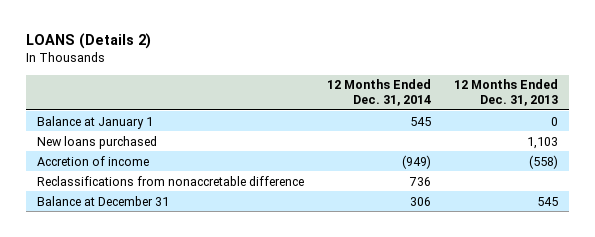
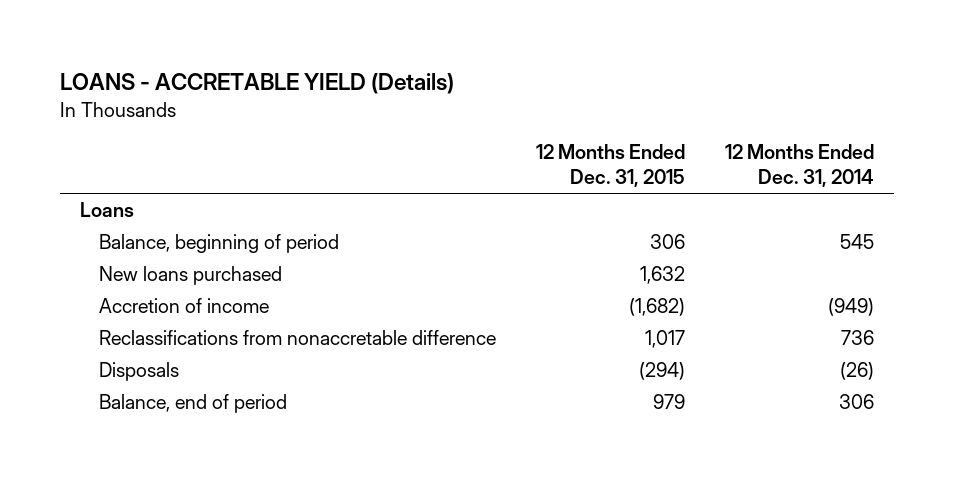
[25,33,151,50] LOANS (Details 2) -> [59,73,454,95] LOANS - ACCRETABLE YIELD (Details)
[453,79,558,106] 12 Months Ended Dec. 31, 2013 -> none
none -> [536,144,686,188] 12 Months Ended Dec. 31, 2015
none -> [79,202,134,218] Loans
[37,115,154,129] Balance at January 1 -> [98,234,339,254] Balance, beginning of period
none -> [98,362,179,382] Disposals
[37,195,170,206] Balance at December 31 -> [98,394,287,414] Balance, end of period

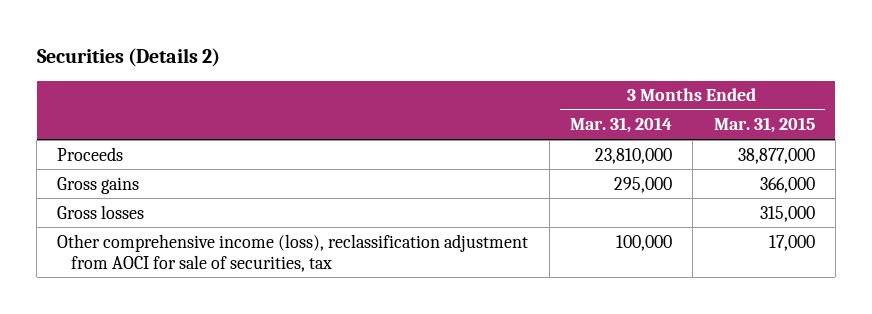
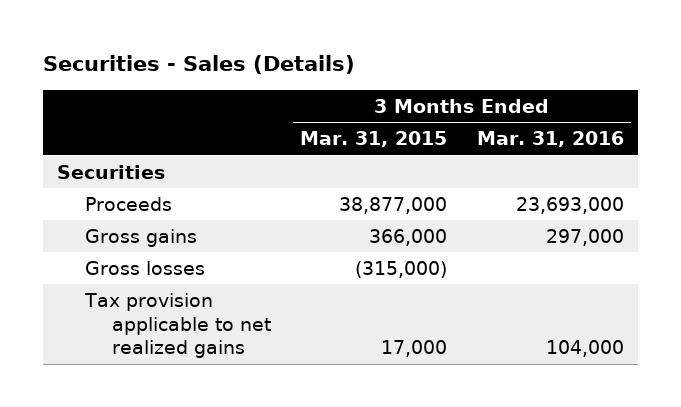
[36,48,220,68] Securities (Details 2) -> [42,55,355,75] Securities - Sales (Details)
[569,117,672,134] Mar. 31, 2014 -> none
none -> [476,131,624,148] Mar. 31, 2016
none -> [57,164,166,179] Securities
[759,205,815,222] 315,000 -> [355,260,448,278] (315,000)
[57,233,529,272] Other comprehensive income (loss), reclassification adjustment from AOCI for sale of securities, tax -> [83,292,272,359] Tax provision applicable to net realized gains

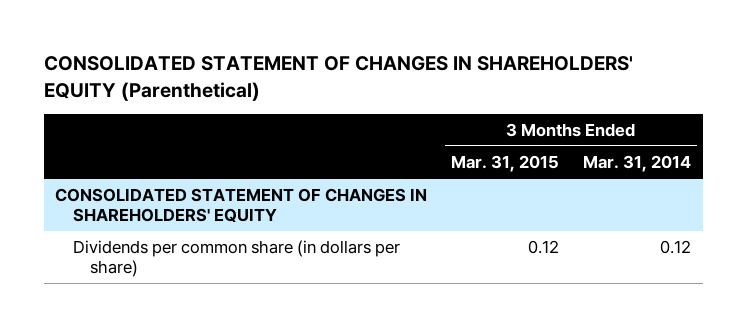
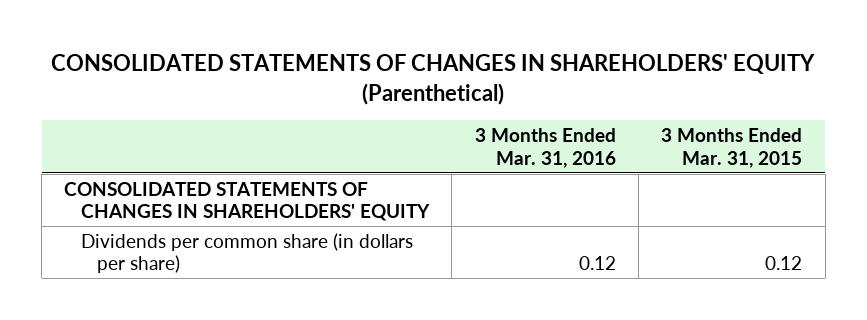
[43,56,633,101] CONSOLIDATED STATEMENT OF CHANGES IN SHAREHOLDERS' EQUITY (Parenthetical) -> [51,54,816,106] CONSOLIDATED STATEMENTS OF CHANGES IN SHAREHOLDERS' EQUITY (Parenthetical)
[583,155,692,173] Mar. 31, 2014 -> none
none -> [474,128,616,168] 3 Months Ended Mar. 31, 2016
[55,188,428,223] CONSOLIDATED STATEMENT OF CHANGES IN SHAREHOLDERS' EQUITY -> [64,181,430,222] CONSOLIDATED STATEMENTS OF CHANGES IN SHAREHOLDERS' EQUITY

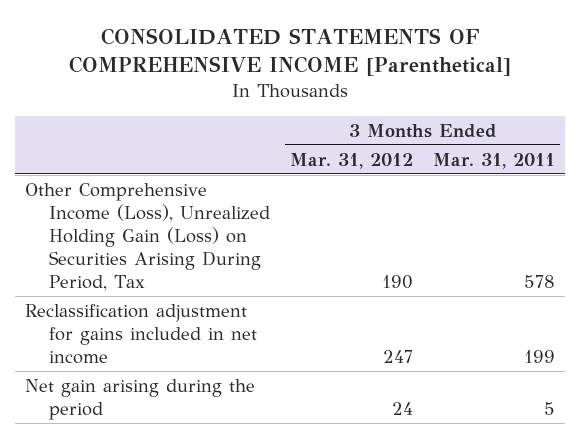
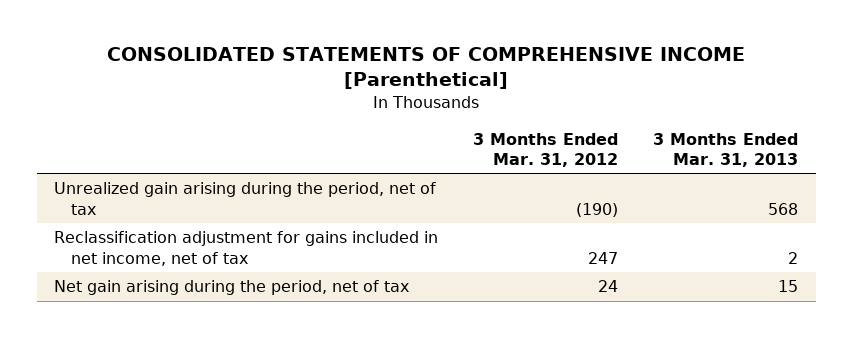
[433,152,556,169] Mar. 31, 2011 -> none
none -> [653,132,799,167] 3 Months Ended Mar. 31, 2013
[25,182,270,291] Other Comprehensive Income (Loss), Unrealized Holding Gain (Loss) on Securities Arising During Period, Tax -> [54,182,437,215] Unrealized gain arising during the period, net of tax
[381,274,413,289] 190 -> [576,202,619,217] (190)
[25,303,257,364] Reclassification adjustment for gains included in net income -> [54,231,439,266] Reclassification adjustment for gains included in net income, net of tax
[25,378,256,420] Net gain arising during the period -> [54,280,410,296] Net gain arising during the period, net of tax

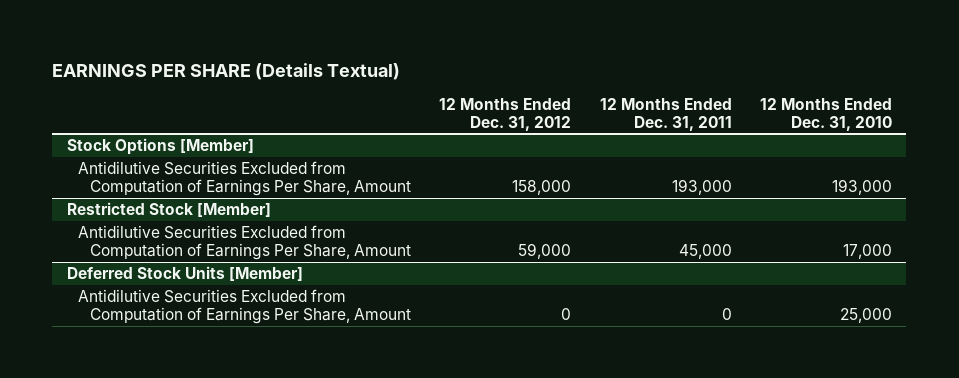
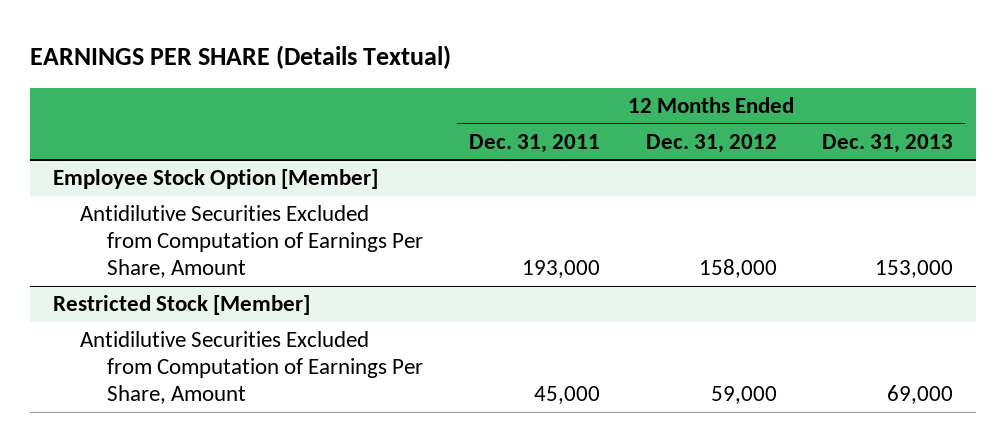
[760,97,893,131] 12 Months Ended Dec. 31, 2010 -> none
none -> [822,133,954,153] Dec. 31, 2013
[66,138,254,156] Stock Options [Member] -> [52,169,378,190] Employee Stock Option [Member]
[66,266,303,282] Deferred Stock Units [Member] -> none
[78,289,411,325] Antidilutive Securities Excluded from Computation of Earnings Per Share, Amount -> none

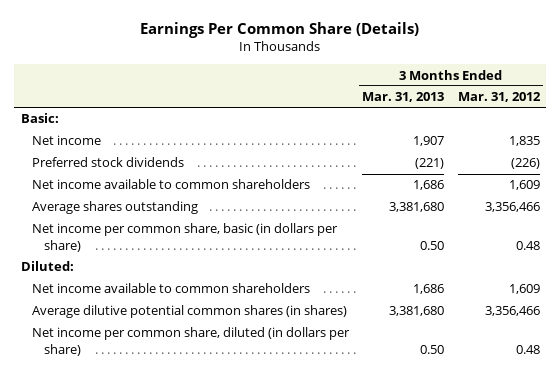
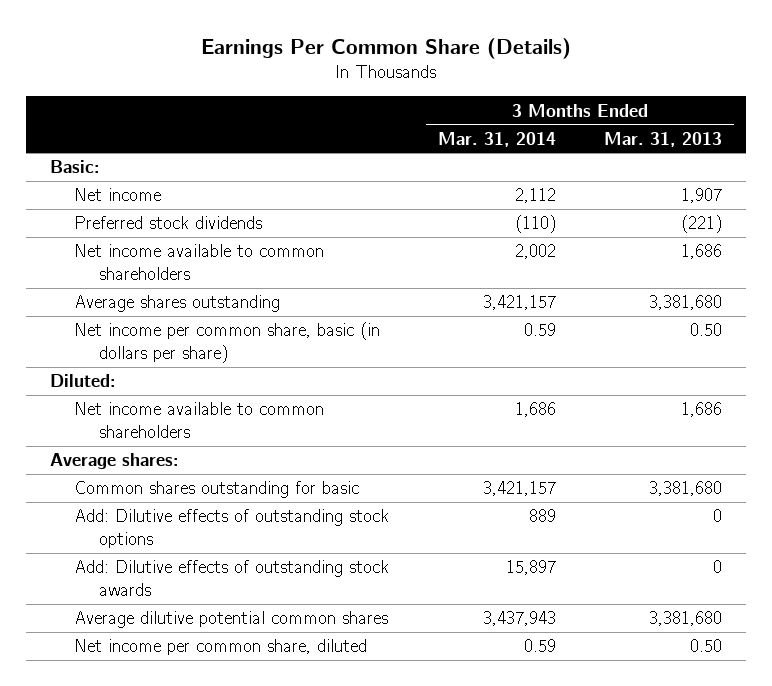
[457,92,541,103] Mar. 31, 2012 -> none
none -> [437,131,556,147] Mar. 31, 2014
none -> [50,453,180,470] Average shares:
none -> [74,481,360,499] Common shares outstanding for basic
none -> [74,509,390,548] Add: Dilutive effects of outstanding stock options
none -> [74,560,390,596] Add: Dilutive effects of outstanding stock awards
[32,305,348,319] Average dilutive potential common shares (in shares) -> [74,611,389,629] Average dilutive potential common shares
[32,327,351,357] Net income per common share, diluted (in dollars per share) -> [74,639,368,656] Net income per common share, diluted

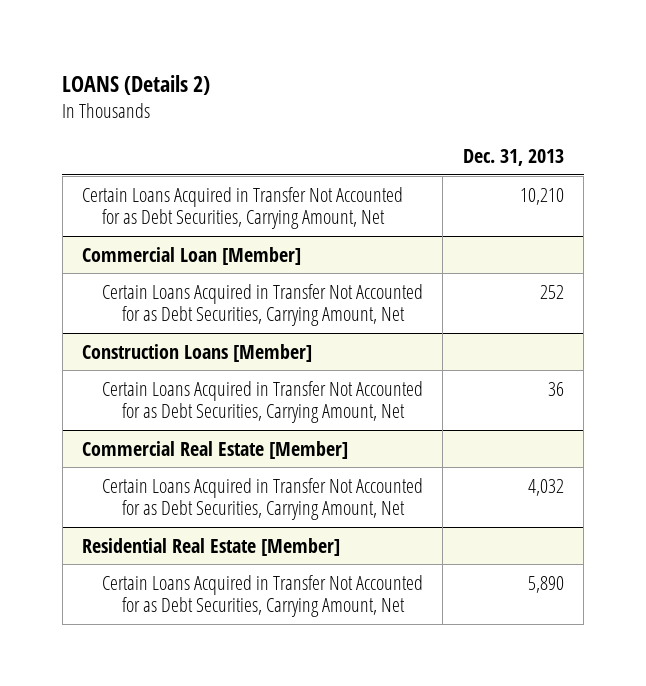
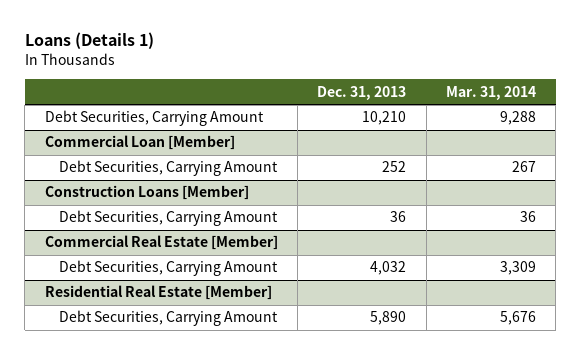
[62,75,211,96] LOANS (Details 2) -> [24,32,154,50] Loans (Details 1)
none -> [445,85,536,100] Mar. 31, 2014
[82,186,404,230] Certain Loans Acquired in Transfer Not Accounted for as Debt Securities, Carrying Amount, Net -> [44,110,264,127] Debt Securities, Carrying Amount
[102,283,424,327] Certain Loans Acquired in Transfer Not Accounted for as Debt Securities, Carrying Amount, Net -> [59,160,279,177] Debt Securities, Carrying Amount
[102,380,424,424] Certain Loans Acquired in Transfer Not Accounted for as Debt Securities, Carrying Amount, Net -> [59,210,279,227] Debt Securities, Carrying Amount
[102,477,424,521] Certain Loans Acquired in Transfer Not Accounted for as Debt Securities, Carrying Amount, Net -> [59,260,279,277] Debt Securities, Carrying Amount
[102,574,424,618] Certain Loans Acquired in Transfer Not Accounted for as Debt Securities, Carrying Amount, Net -> [59,310,279,327] Debt Securities, Carrying Amount

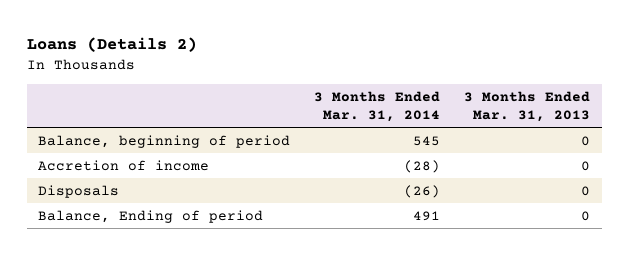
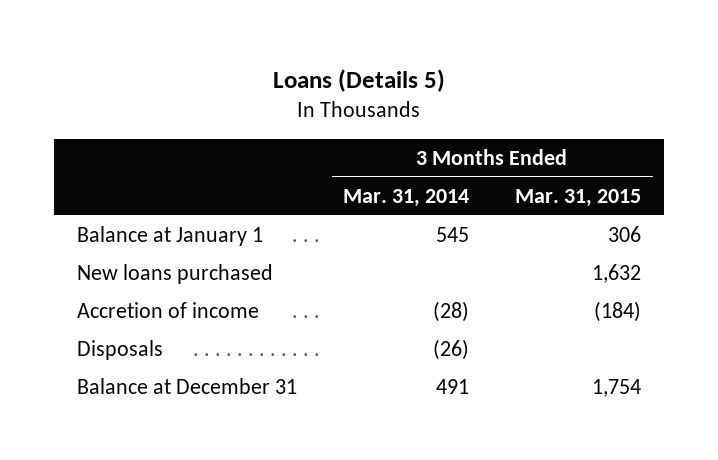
[26,37,197,53] Loans (Details 2) -> [273,68,446,92] Loans (Details 5)
[463,90,590,122] 3 Months Ended Mar. 31, 2013 -> none
none -> [515,188,642,207] Mar. 31, 2015
[38,134,291,148] Balance, beginning of period -> [77,226,264,247] Balance at January 1
none -> [77,264,274,285] New loans purchased
[38,209,264,223] Balance, Ending of period -> [77,378,298,395] Balance at December 31

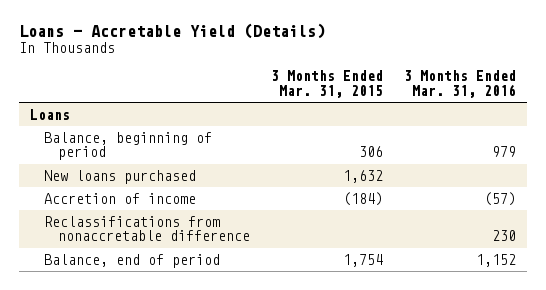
[273,68,446,92] Loans (Details 5) -> [19,23,326,40] Loans - Accretable Yield (Details)
[343,188,470,207] Mar. 31, 2014 -> none
none -> [404,70,517,98] 3 Months Ended Mar. 31, 2016
none -> [29,108,70,120] Loans
[77,226,264,247] Balance at January 1 -> [43,131,212,161] Balance, beginning of period
[77,340,164,361] Disposals -> none
none -> [43,215,250,242] Reclassifications from nonaccretable difference
[77,378,298,395] Balance at December 31 -> [43,253,220,268] Balance, end of period

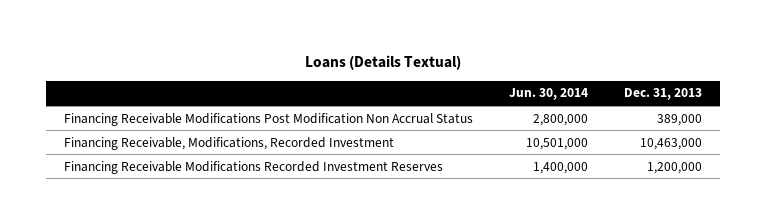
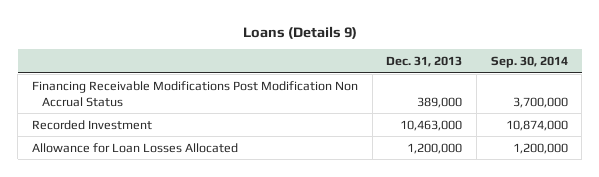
[305,55,462,71] Loans (Details Textual) -> [242,25,357,39] Loans (Details 9)
[509,88,589,101] Jun. 30, 2014 -> none
none -> [490,56,568,69] Sep. 30, 2014
[64,136,395,150] Financing Receivable, Modifications, Recorded Investment -> [31,119,152,130] Recorded Investment
[64,160,444,174] Financing Receivable Modifications Recorded Investment Reserves -> [31,142,238,153] Allowance for Loan Losses Allocated

